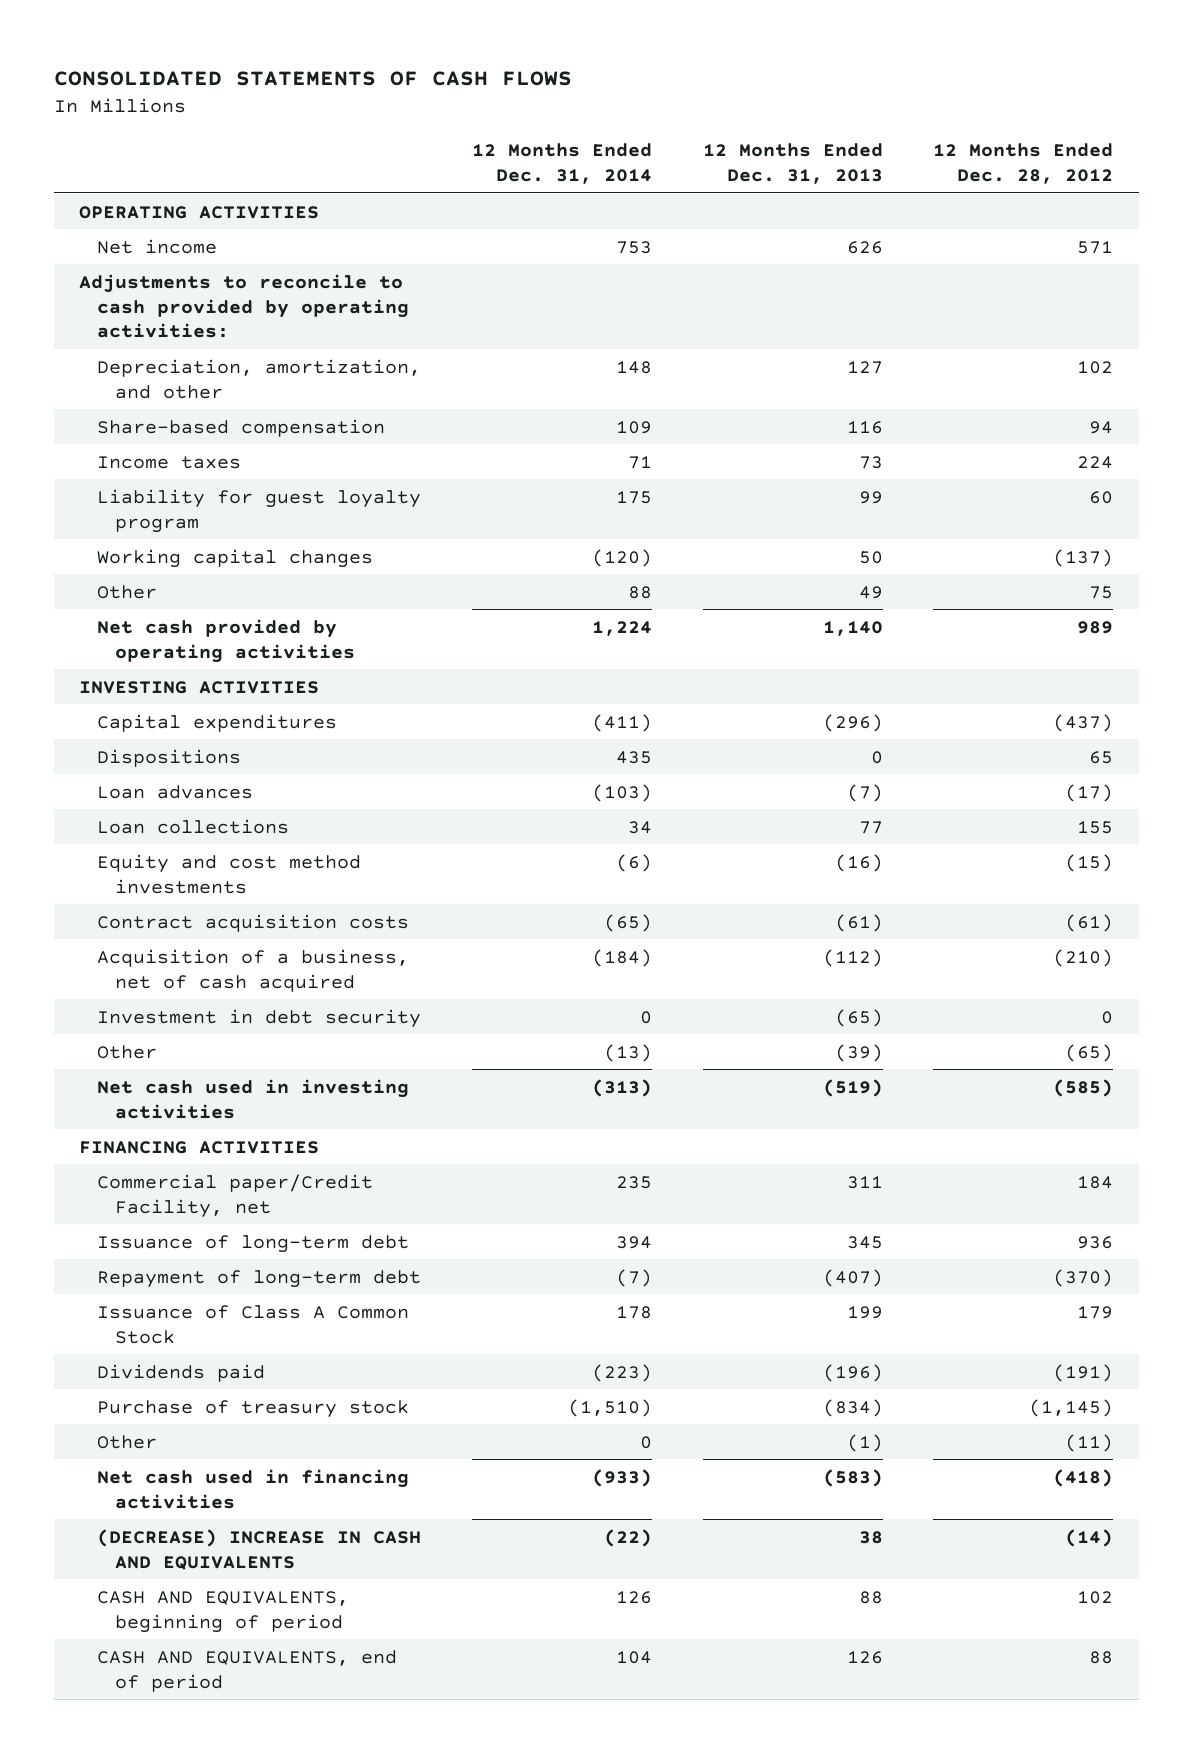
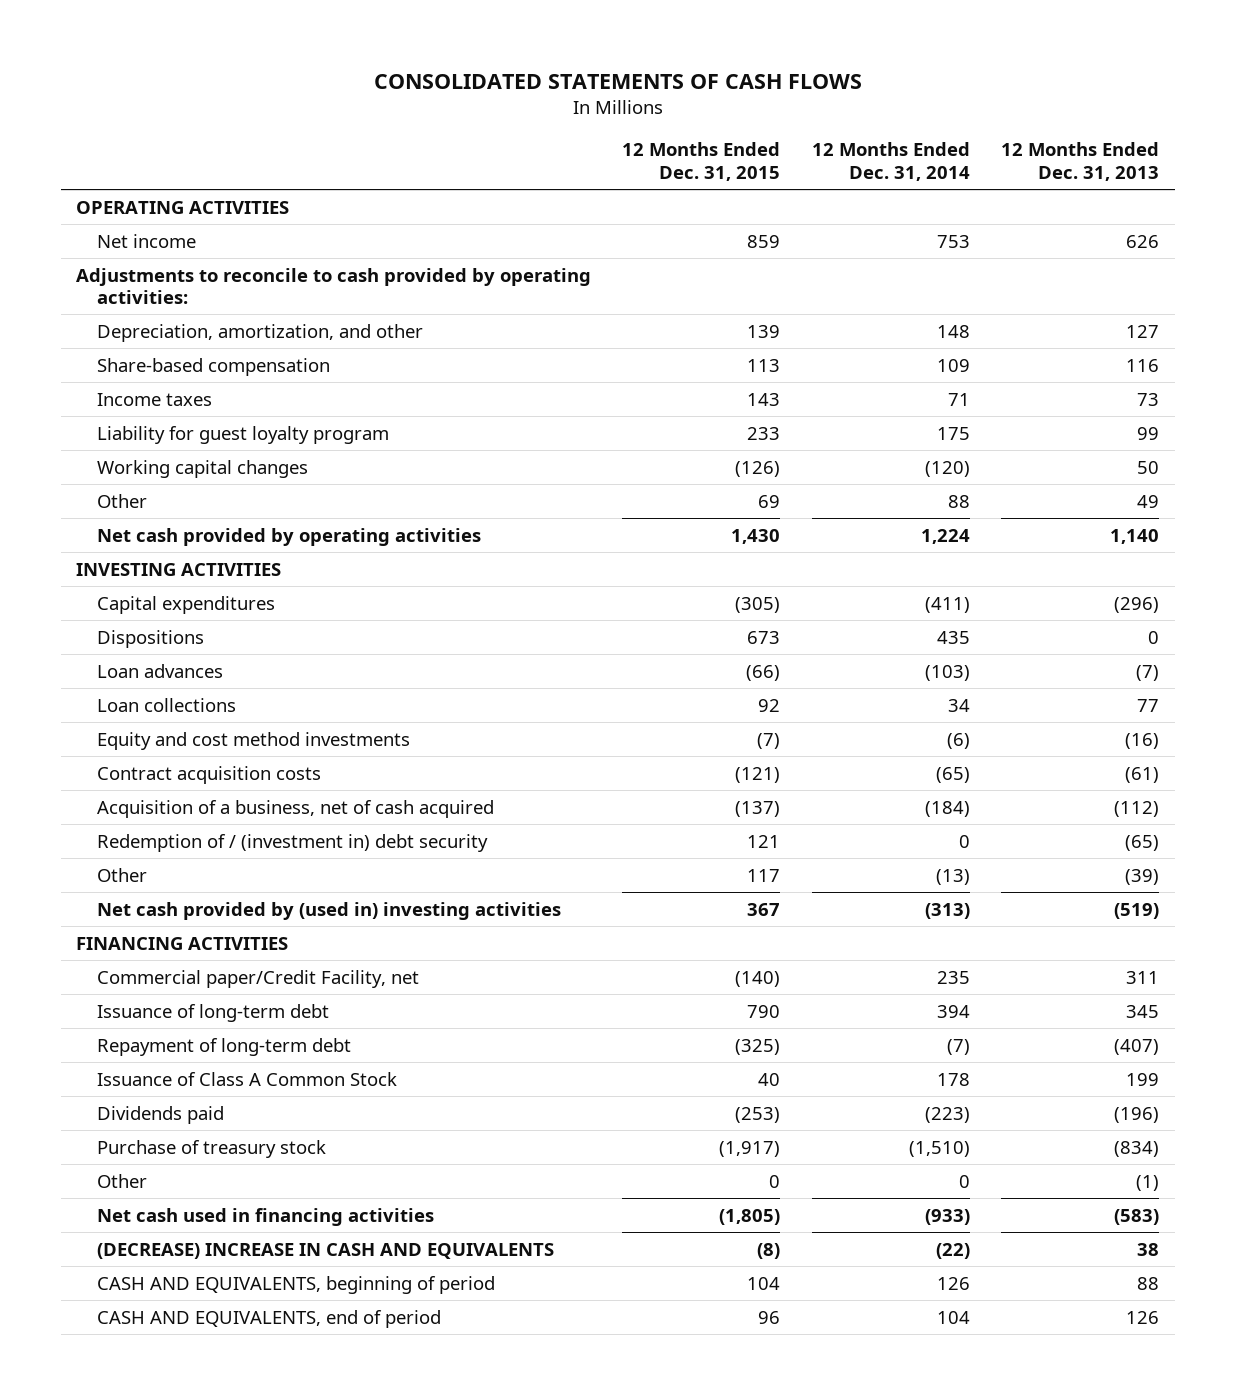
[933,143,1114,185] 12 Months Ended Dec. 28, 2012 -> none
none -> [622,142,781,182] 12 Months Ended Dec. 31, 2015
[97,1008,422,1028] Investment in debt security -> [96,833,488,852] Redemption of / (investment in) debt security
[97,1078,410,1119] Net cash used in investing activities -> [96,901,561,920] Net cash provided by (used in) investing activities

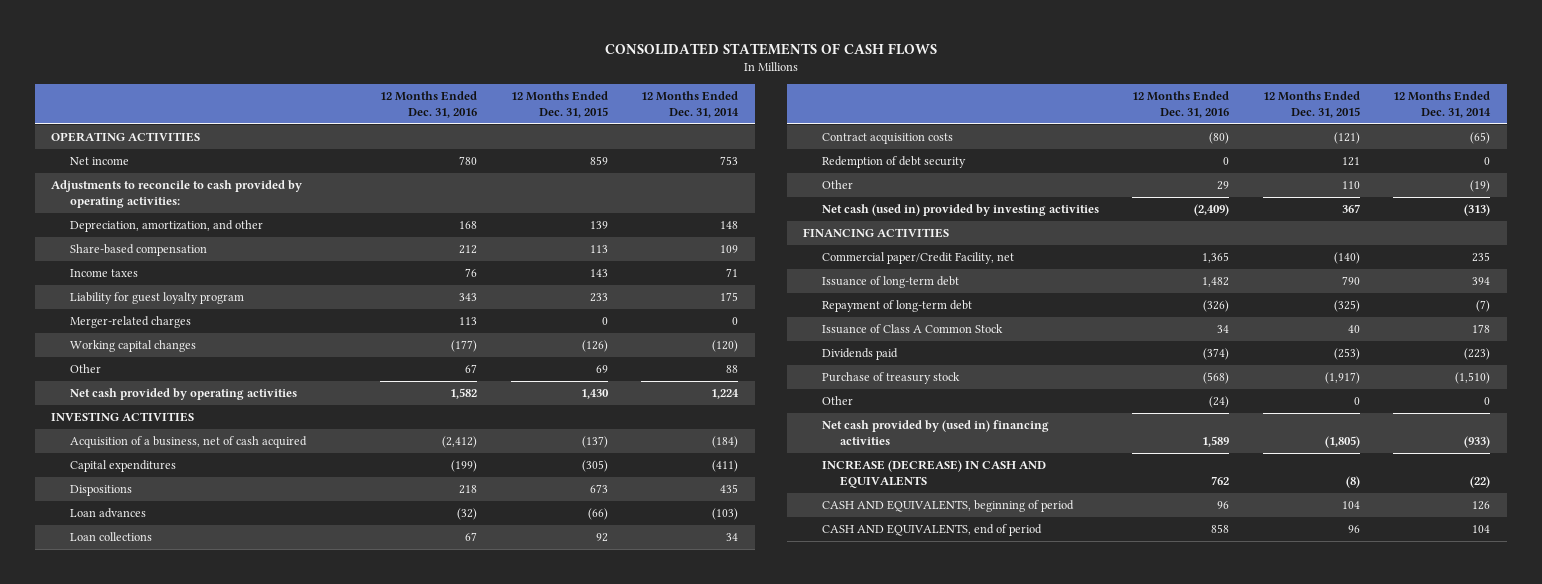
[1000,142,1159,182] 12 Months Ended Dec. 31, 2013 -> none
none -> [380,90,478,118] 12 Months Ended Dec. 31, 2016
none -> [69,315,191,328] Merger-related charges
[96,799,494,818] Acquisition of a business, net of cash acquired -> [69,435,307,448] Acquisition of a business, net of cash acquired
[96,731,410,750] Equity and cost method investments -> none
[96,833,488,852] Redemption of / (investment in) debt security -> [821,155,966,168] Redemption of debt security
[747,868,781,882] 117 -> [1341,180,1360,189] 110
[935,868,970,885] (13) -> [1470,179,1491,192] (19)
[96,901,561,920] Net cash provided by (used in) investing activities -> [821,203,1099,216] Net cash (used in) provided by investing activities
[96,1207,434,1226] Net cash used in financing activities -> [821,419,1049,445] Net cash provided by (used in) financing activities
[96,1242,554,1259] (DECREASE) INCREASE IN CASH AND EQUIVALENTS -> [821,459,1046,488] INCREASE (DECREASE) IN CASH AND EQUIVALENTS

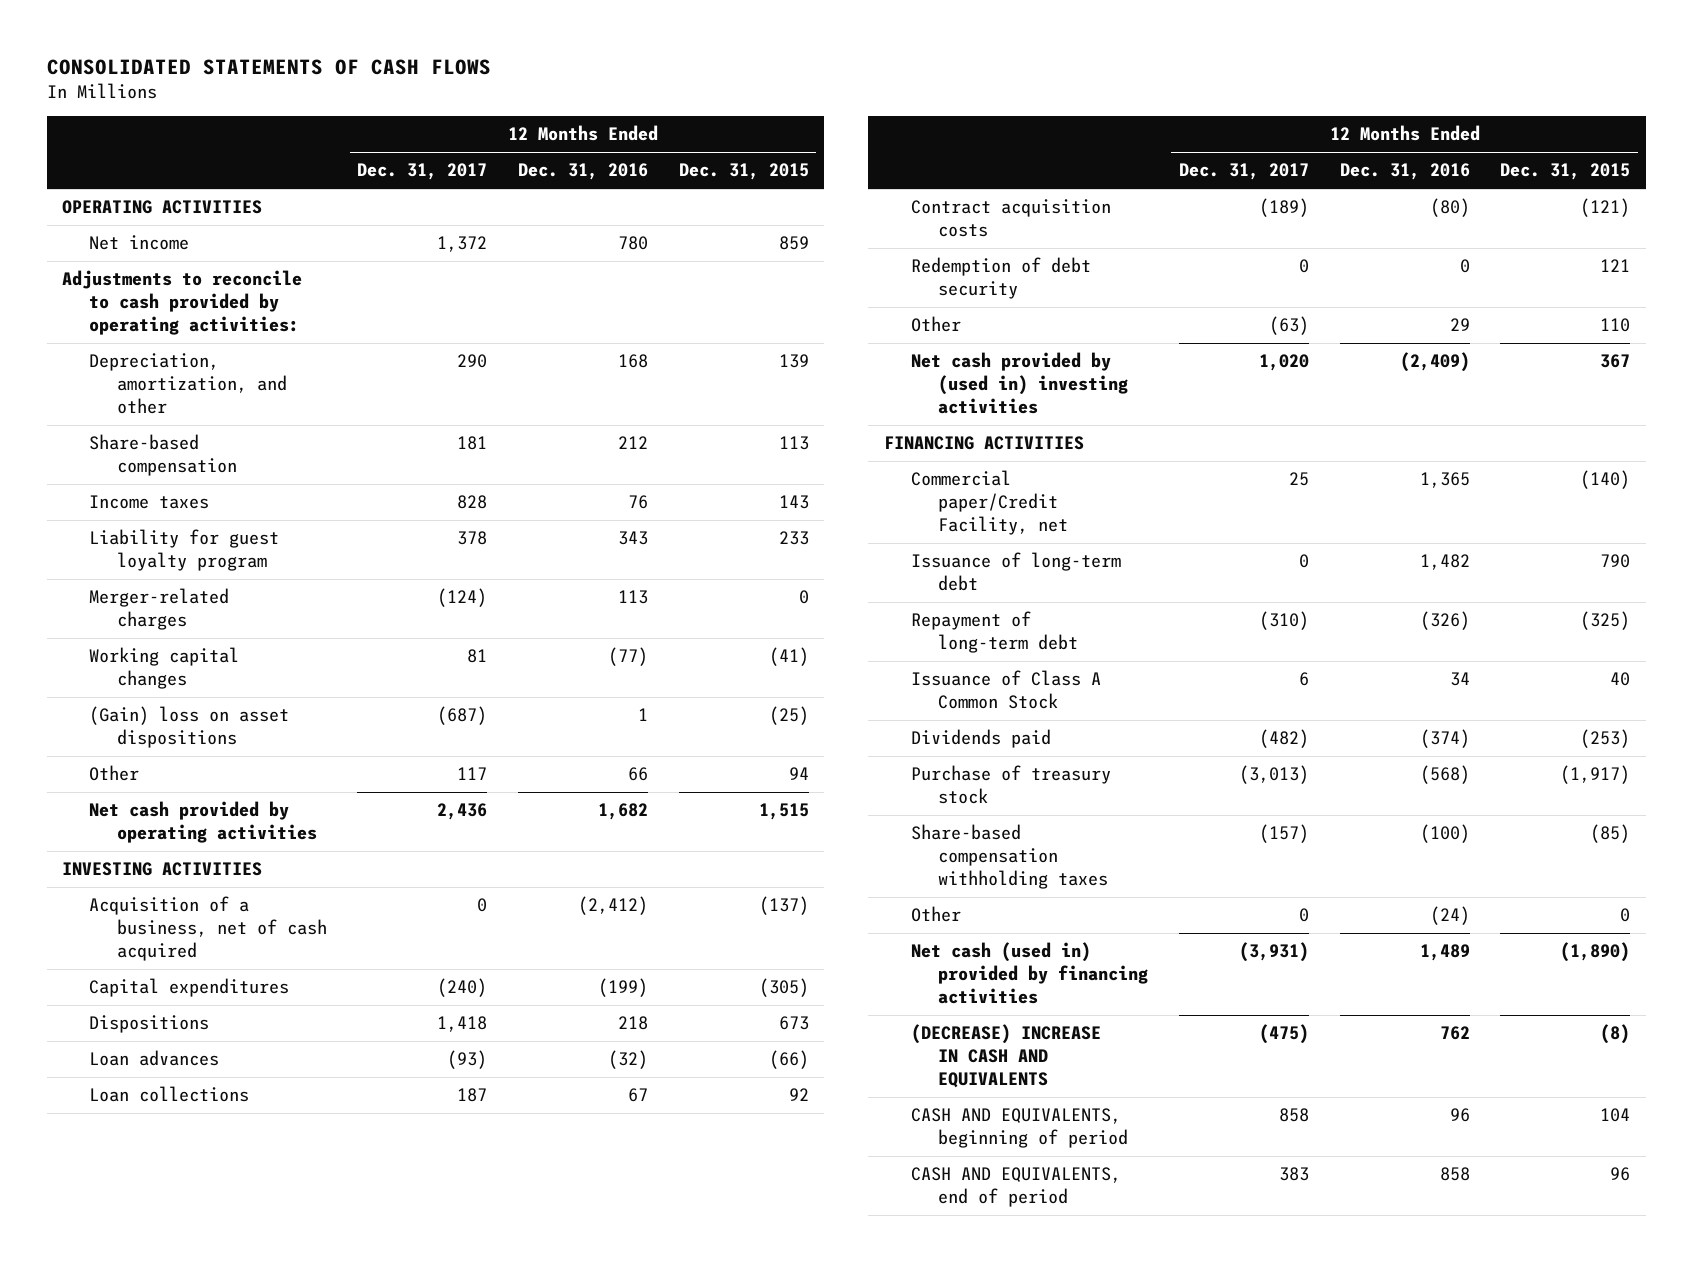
[641,90,740,118] 12 Months Ended Dec. 31, 2014 -> none
none -> [357,163,488,181] Dec. 31, 2017
[451,339,478,352] (177) -> [607,647,648,667] (77)
[581,339,608,352] (126) -> [768,647,809,667] (41)
none -> [89,706,290,749] (Gain) loss on asset dispositions
[465,363,478,373] 67 -> [627,767,648,782] 66
[595,364,608,373] 69 -> [788,767,809,781] 94
[450,387,478,399] 1,582 -> [597,803,648,821] 1,682
[580,388,609,399] 1,430 -> [758,803,809,821] 1,515
[821,203,1099,216] Net cash (used in) provided by investing activities -> [911,352,1129,414] Net cash provided by (used in) investing activities
none -> [911,824,1109,889] Share-based compensation withholding taxes
[821,419,1049,445] Net cash provided by (used in) financing activities -> [911,942,1149,1004] Net cash (used in) provided by financing activities
[1202,435,1230,447] 1,589 -> [1419,944,1470,962] 1,489
[1324,435,1360,448] (1,805) -> [1560,942,1631,963] (1,890)
[821,459,1046,488] INCREASE (DECREASE) IN CASH AND EQUIVALENTS -> [911,1024,1102,1088] (DECREASE) INCREASE IN CASH AND EQUIVALENTS

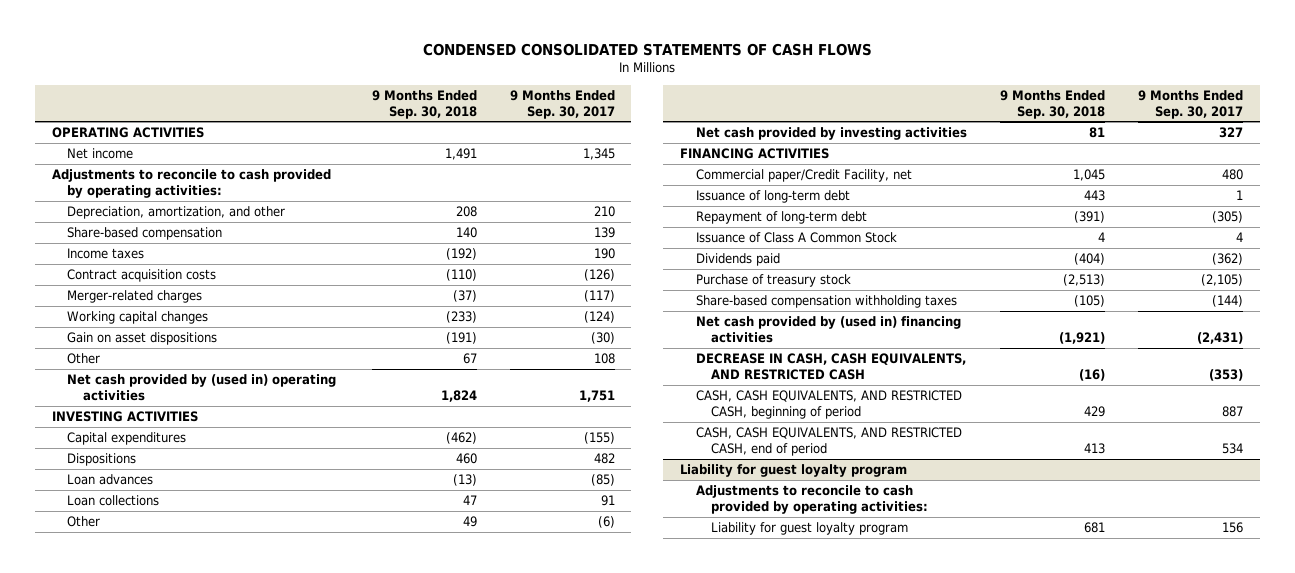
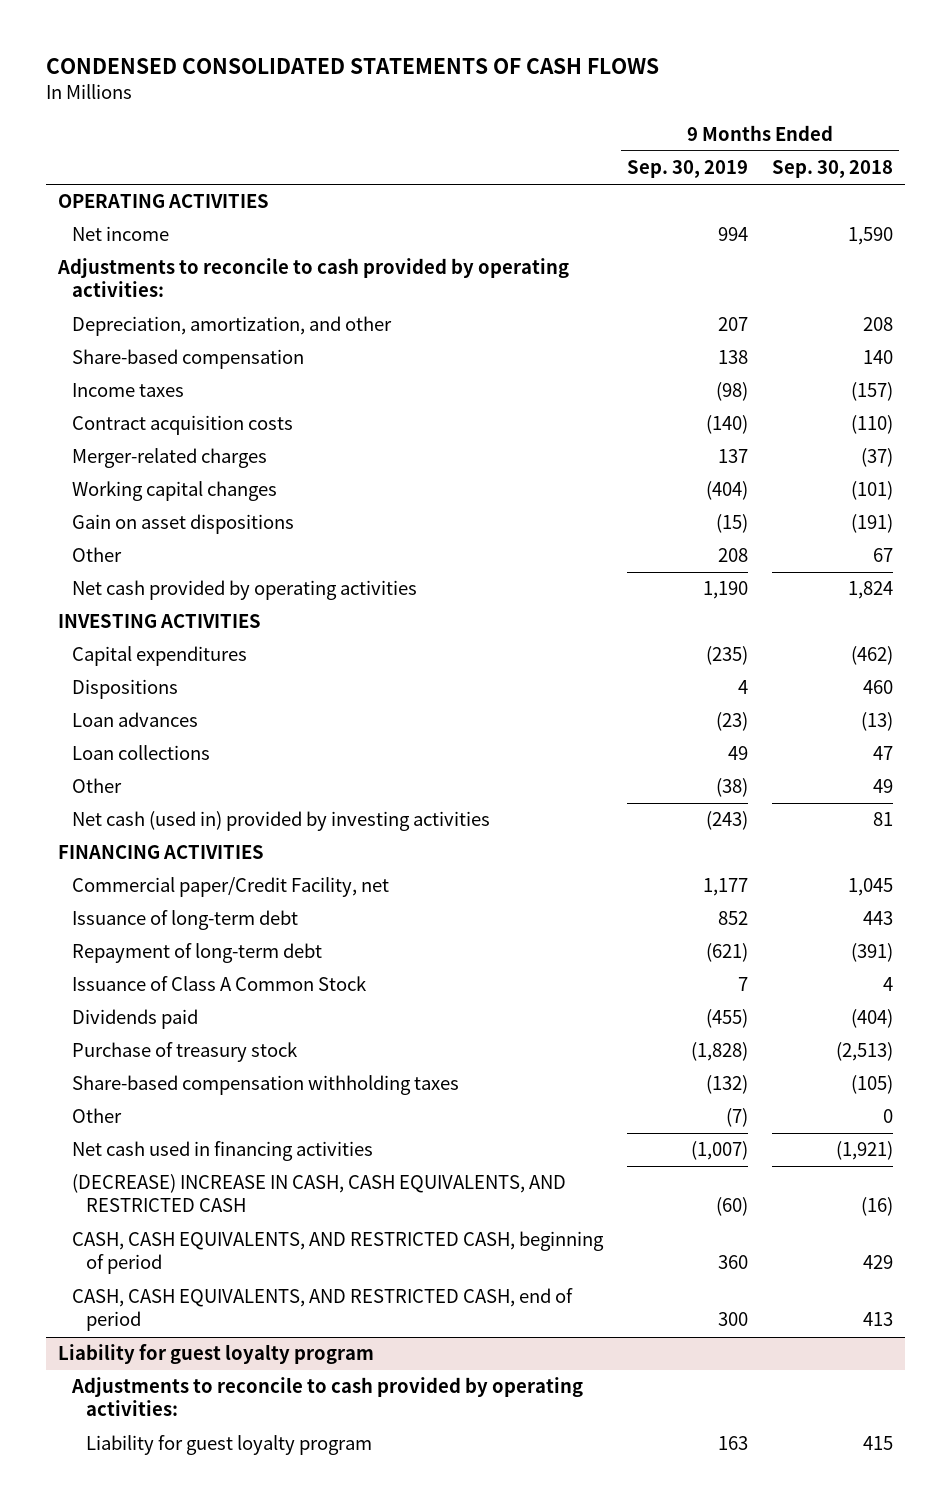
[509,90,615,119] 9 Months Ended Sep. 30, 2017 -> none
none -> [627,160,749,179] Sep. 30, 2019
[444,148,477,161] 1,491 -> [848,227,894,246] 1,590
[445,248,477,261] (192) -> [851,382,894,402] (157)
[445,311,477,324] (233) -> [851,481,894,501] (101)
[67,374,337,401] Net cash provided by (used in) operating activities -> [71,580,417,601] Net cash provided by operating activities
[695,127,967,141] Net cash provided by investing activities -> [71,811,490,832] Net cash (used in) provided by investing activities
none -> [71,1108,122,1124] Other
[695,316,961,343] Net cash provided by (used in) financing activities -> [71,1141,373,1162] Net cash used in financing activities
[695,353,966,380] DECREASE IN CASH, CASH EQUIVALENTS, AND RESTRICTED CASH -> [71,1174,566,1213] (DECREASE) INCREASE IN CASH, CASH EQUIVALENTS, AND RESTRICTED CASH
[1084,522,1106,534] 681 -> [863,1436,894,1451] 415

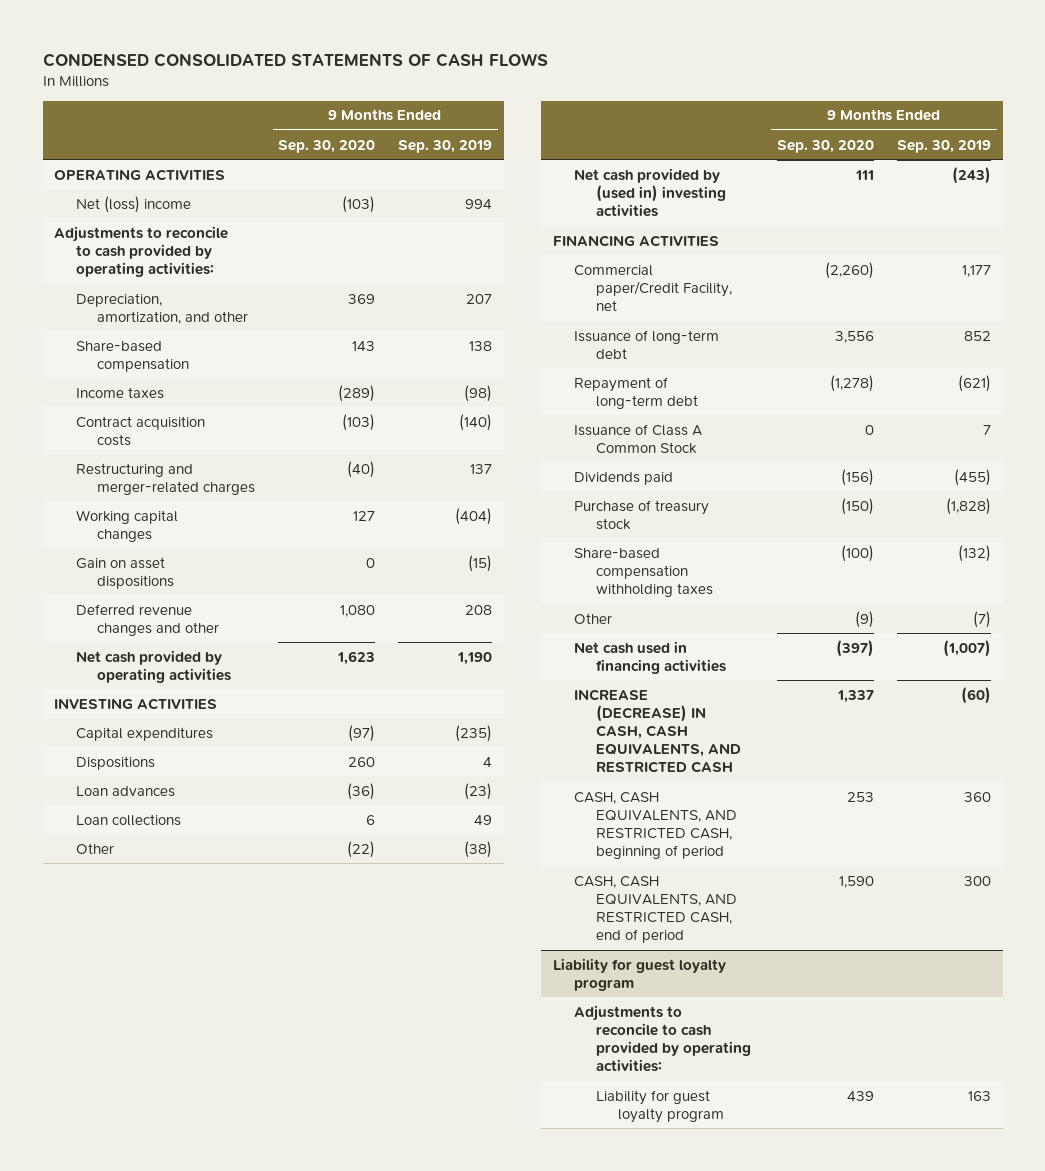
[772,160,894,179] Sep. 30, 2018 -> none
none -> [278,139,376,153] Sep. 30, 2020
[71,226,169,242] Net income -> [75,195,191,213] Net (loss) income
[71,448,267,469] Merger-related charges -> [75,462,256,495] Restructuring and merger-related charges
[71,547,122,563] Other -> [75,603,220,636] Deferred revenue changes and other
[71,811,490,832] Net cash (used in) provided by investing activities -> [574,167,726,218] Net cash provided by (used in) investing activities
[71,1174,566,1213] (DECREASE) INCREASE IN CASH, CASH EQUIVALENTS, AND RESTRICTED CASH -> [574,688,741,774] INCREASE (DECREASE) IN CASH, CASH EQUIVALENTS, AND RESTRICTED CASH

